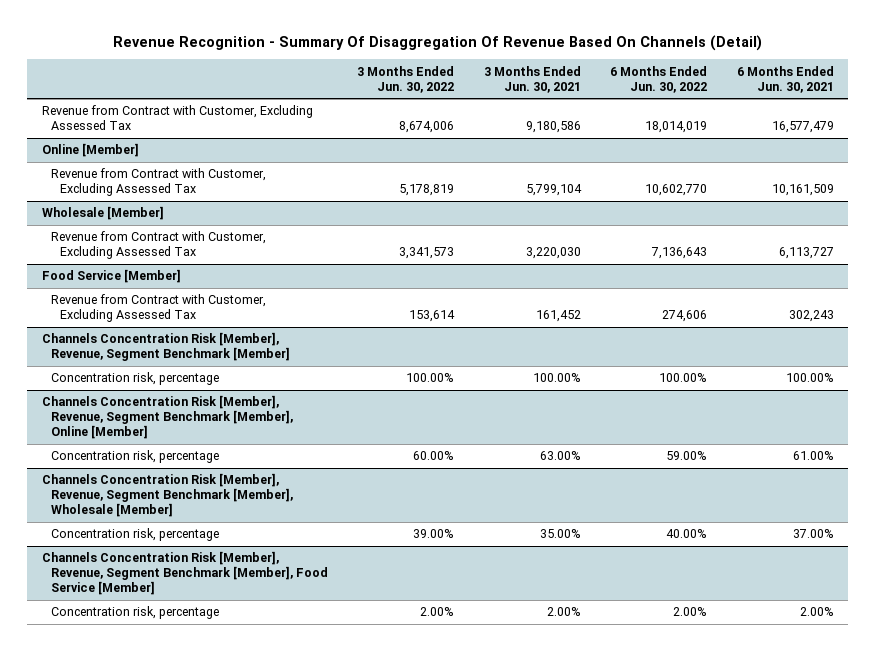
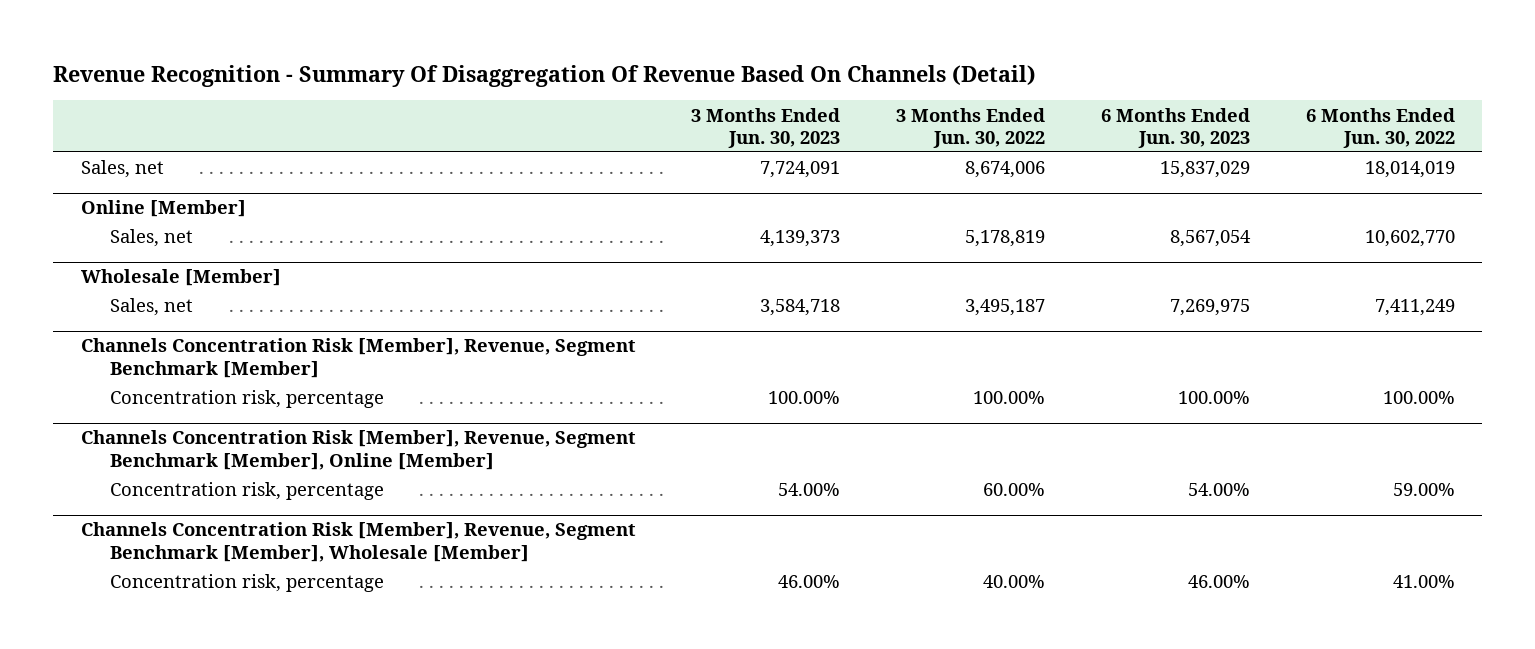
[483,65,581,93] 3 Months Ended Jun. 30, 2021 -> none
[736,65,834,93] 6 Months Ended Jun. 30, 2021 -> none
none -> [691,107,841,148] 3 Months Ended Jun. 30, 2023
none -> [1100,107,1250,148] 6 Months Ended Jun. 30, 2023
[41,105,313,131] Revenue from Contract with Customer, Excluding Assessed Tax -> [80,160,164,179] Sales, net
[50,168,266,197] Revenue from Contract with Customer, Excluding Assessed Tax -> [109,229,193,248] Sales, net
[50,231,266,260] Revenue from Contract with Customer, Excluding Assessed Tax -> none
[41,269,181,284] Food Service [Member] -> none
[50,294,266,323] Revenue from Contract with Customer, Excluding Assessed Tax -> none
none -> [109,298,193,317] Sales, net
[41,551,328,596] Channels Concentration Risk [Member], Revenue, Segment Benchmark [Member], Food Service [Member] -> none
[50,606,219,620] Concentration risk, percentage -> none
[413,529,455,539] 39.00% -> [983,575,1046,589] 40.00%
[666,529,708,539] 40.00% -> [1392,575,1455,589] 41.00%

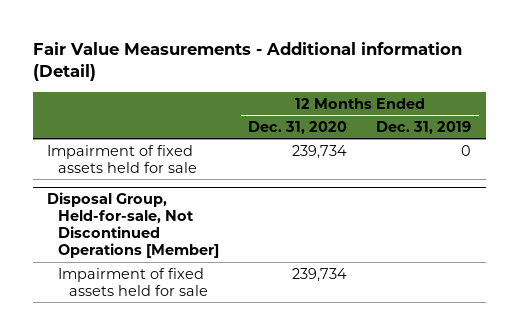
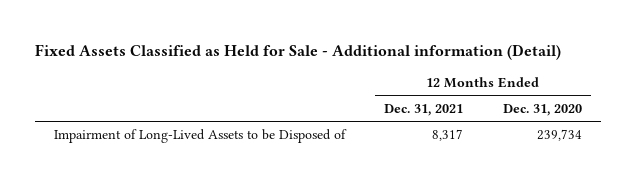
[32,42,462,82] Fair Value Measurements - Additional information (Detail) -> [34,44,561,61] Fixed Assets Classified as Held for Sale - Additional information (Detail)
[376,120,472,134] Dec. 31, 2019 -> none
none -> [384,103,464,116] Dec. 31, 2021
[47,192,220,259] Disposal Group, Held-for-sale, Not Discontinued Operations [Member] -> none
[58,267,208,296] Impairment of fixed assets held for sale -> none
[47,144,198,173] Impairment of fixed assets held for sale -> [54,129,348,144] Impairment of Long-Lived Assets to be Disposed of

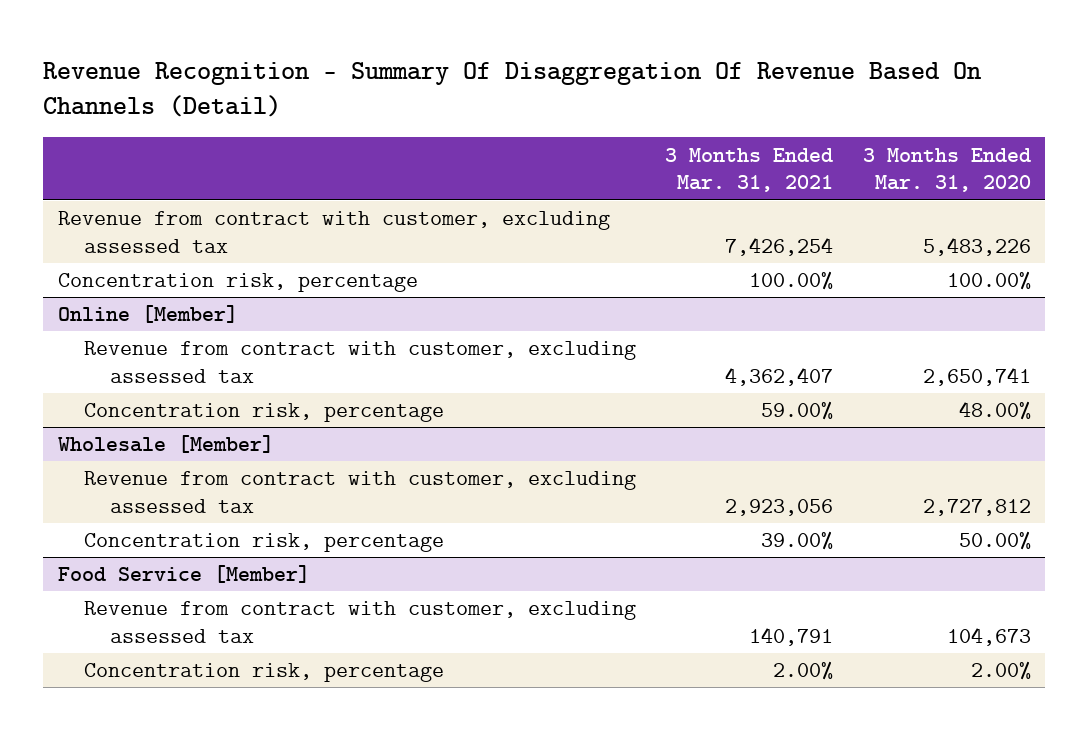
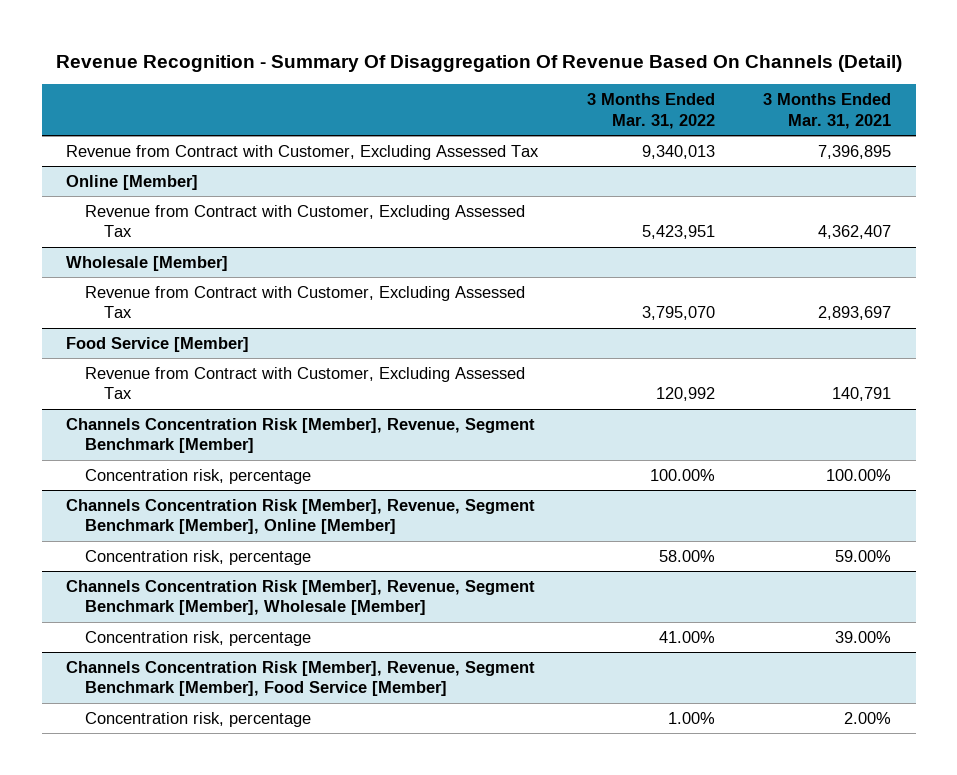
[862,147,1031,193] 3 Months Ended Mar. 31, 2020 -> none
none -> [586,92,715,129] 3 Months Ended Mar. 31, 2022
[57,273,418,293] Concentration risk, percentage -> none
[57,211,610,254] Revenue from contract with customer, excluding assessed tax -> [66,144,540,160] Revenue from Contract with Customer, Excluding Assessed Tax
[725,237,834,257] 7,426,254 -> [818,144,892,159] 7,396,895
[84,403,445,423] Concentration risk, percentage -> none
[84,341,637,384] Revenue from contract with customer, excluding assessed tax -> [85,204,526,238] Revenue from Contract with Customer, Excluding Assessed Tax
[84,533,445,553] Concentration risk, percentage -> none
[84,471,637,514] Revenue from contract with customer, excluding assessed tax -> [85,285,526,319] Revenue from Contract with Customer, Excluding Assessed Tax
[725,499,834,517] 2,923,056 -> [818,306,892,321] 2,893,697
[84,601,637,644] Revenue from contract with customer, excluding assessed tax -> [85,366,526,400] Revenue from Contract with Customer, Excluding Assessed Tax
none -> [66,417,536,454] Channels Concentration Risk [Member], Revenue, Segment Benchmark [Member]
none -> [85,468,312,484] Concentration risk, percentage
none -> [66,498,536,535] Channels Concentration Risk [Member], Revenue, Segment Benchmark [Member], Online [Member]
none -> [85,549,312,565] Concentration risk, percentage
none -> [66,579,536,616] Channels Concentration Risk [Member], Revenue, Segment Benchmark [Member], Wholesale [Member]
none -> [85,630,312,646] Concentration risk, percentage
none -> [66,660,536,697] Channels Concentration Risk [Member], Revenue, Segment Benchmark [Member], Food Service [Member]

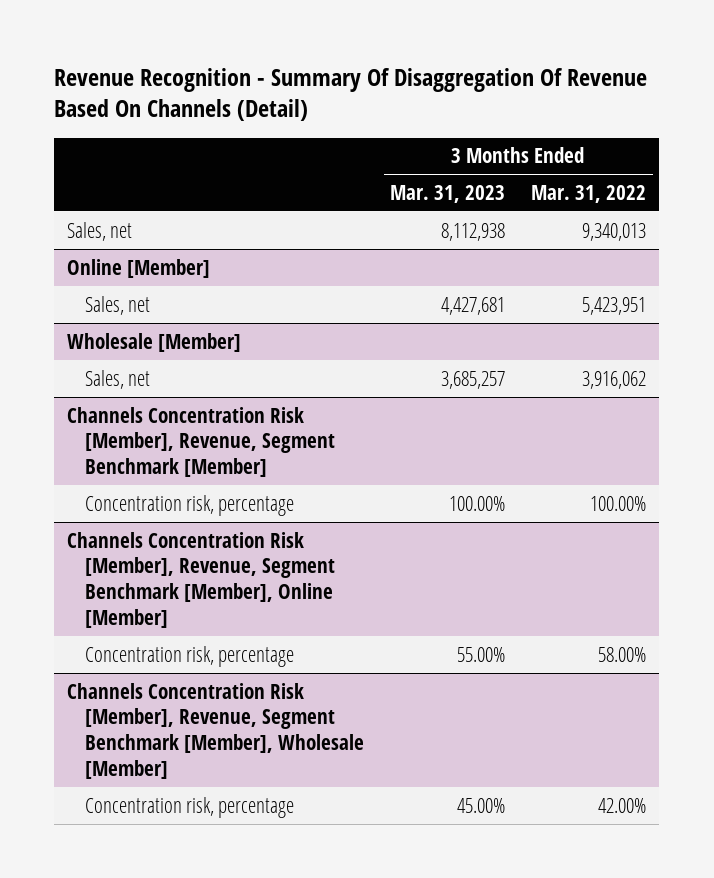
[763,92,892,129] 3 Months Ended Mar. 31, 2021 -> none
none -> [390,184,506,203] Mar. 31, 2023
[66,144,540,160] Revenue from Contract with Customer, Excluding Assessed Tax -> [67,221,133,241] Sales, net
[85,204,526,238] Revenue from Contract with Customer, Excluding Assessed Tax -> [85,295,151,315] Sales, net
[85,285,526,319] Revenue from Contract with Customer, Excluding Assessed Tax -> none
[66,336,250,352] Food Service [Member] -> none
[85,366,526,400] Revenue from Contract with Customer, Excluding Assessed Tax -> none
none -> [85,369,151,389] Sales, net
[66,660,536,697] Channels Concentration Risk [Member], Revenue, Segment Benchmark [Member], Food Service [Member] -> none
[85,711,312,727] Concentration risk, percentage -> none
[658,630,715,643] 41.00% -> [598,797,647,813] 42.00%

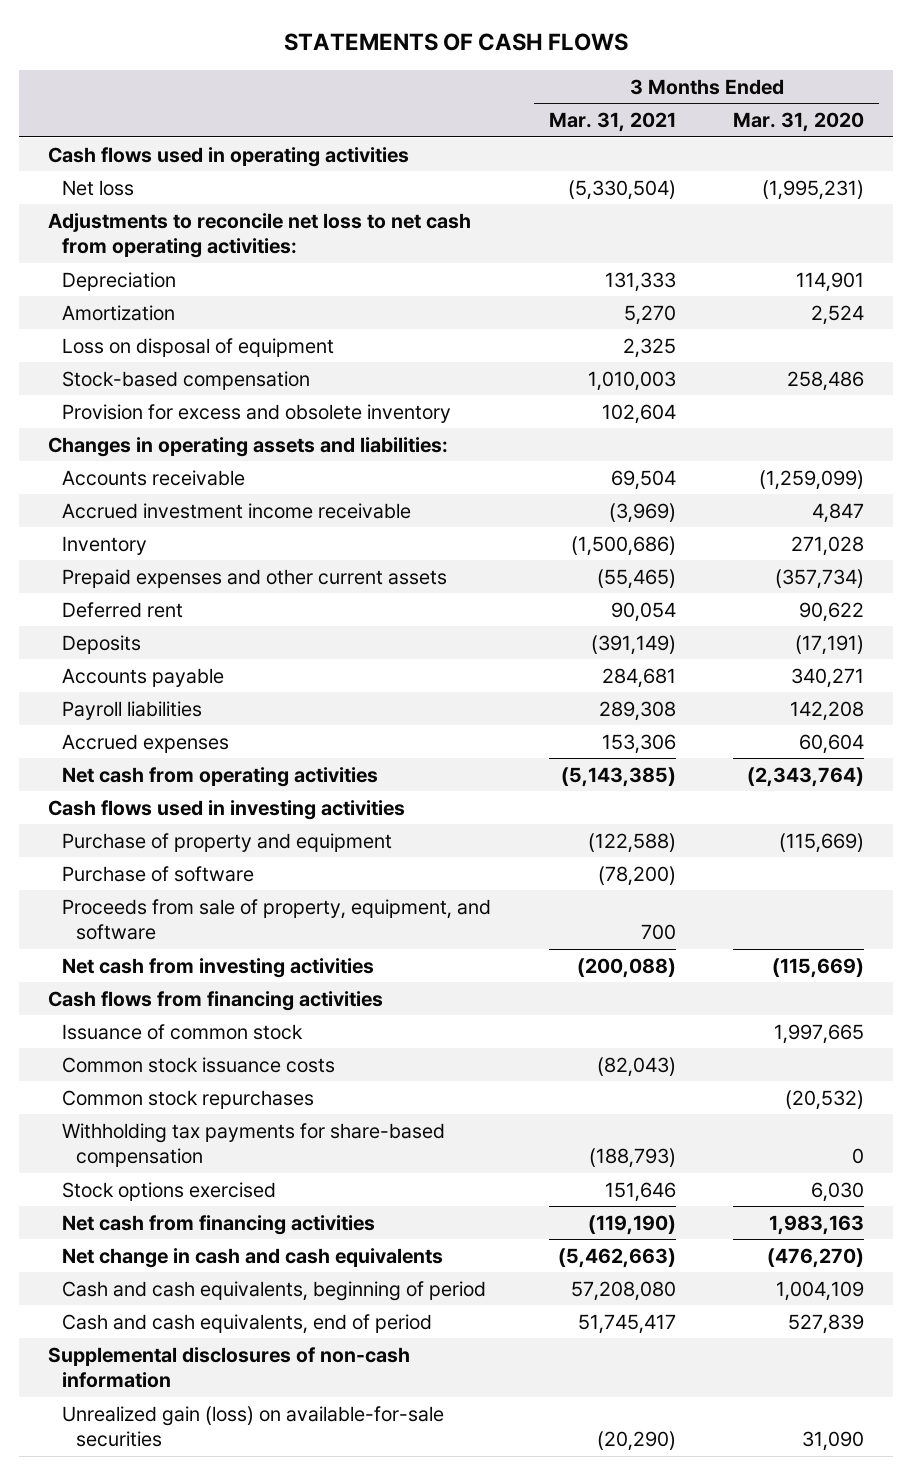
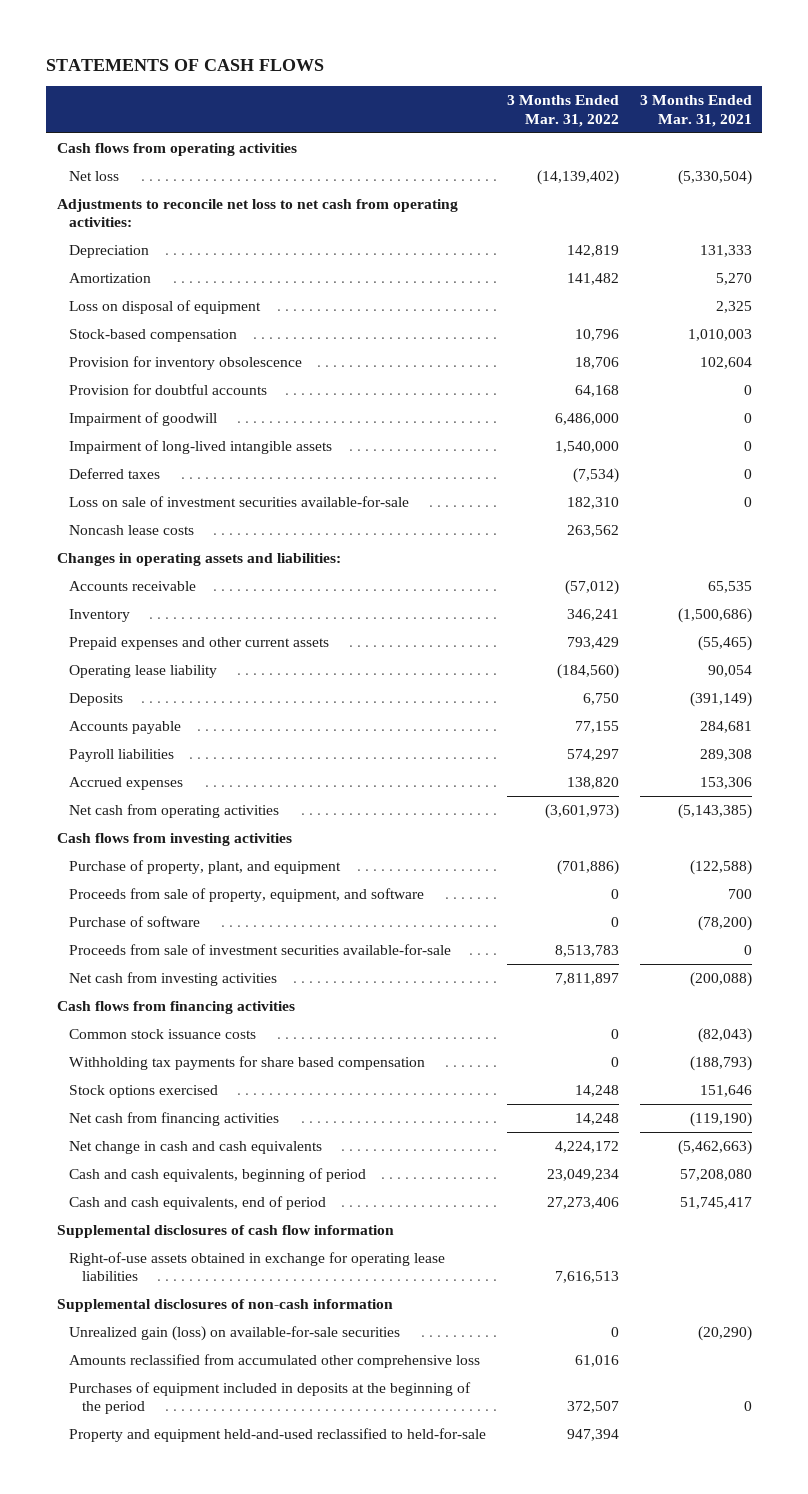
[733,112,865,133] Mar. 31, 2020 -> none
none -> [507,95,620,127] 3 Months Ended Mar. 31, 2022
[48,146,410,167] Cash flows used in operating activities -> [56,143,297,157] Cash flows from operating activities
[62,403,452,423] Provision for excess and obsolete inventory -> [69,356,303,371] Provision for inventory obsolescence
none -> [69,384,268,396] Provision for doubtful accounts
none -> [69,412,218,427] Impairment of goodwill
none -> [69,440,333,455] Impairment of long-lived intangible assets
none -> [69,468,161,480] Deferred taxes
none -> [69,496,410,508] Loss on sale of investment securities available-for-sale
none -> [69,525,195,536] Noncash lease costs
[62,502,412,519] Accrued investment income receivable -> none
[610,469,676,490] 69,504 -> [707,581,752,594] 65,535
[62,601,184,618] Deferred rent -> [69,665,218,679] Operating lease liability
[48,799,406,820] Cash flows used in investing activities -> [56,833,292,847] Cash flows from investing activities
[62,832,393,852] Purchase of property and equipment -> [69,860,342,875] Purchase of property, plant, and equipment
[62,865,255,882] Purchase of software -> [69,916,201,928] Purchase of software
none -> [69,944,452,956] Proceeds from sale of investment securities available-for-sale
[62,1023,304,1040] Issuance of common stock -> none
[62,1089,315,1109] Common stock repurchases -> none
[62,1122,446,1168] Withholding tax payments for share-based compensation -> [69,1056,426,1071] Withholding tax payments for share based compensation
none -> [56,1225,394,1239] Supplemental disclosures of cash flow information
none -> [69,1252,446,1282] Right-of-use assets obtained in exchange for operating lease liabilities
none -> [69,1354,481,1369] Amounts reclassified from accumulated other comprehensive loss
none -> [69,1382,472,1415] Purchases of equipment included in deposits at the beginning of the period
none -> [69,1428,487,1443] Property and equipment held-and-used reclassified to held-for-sale

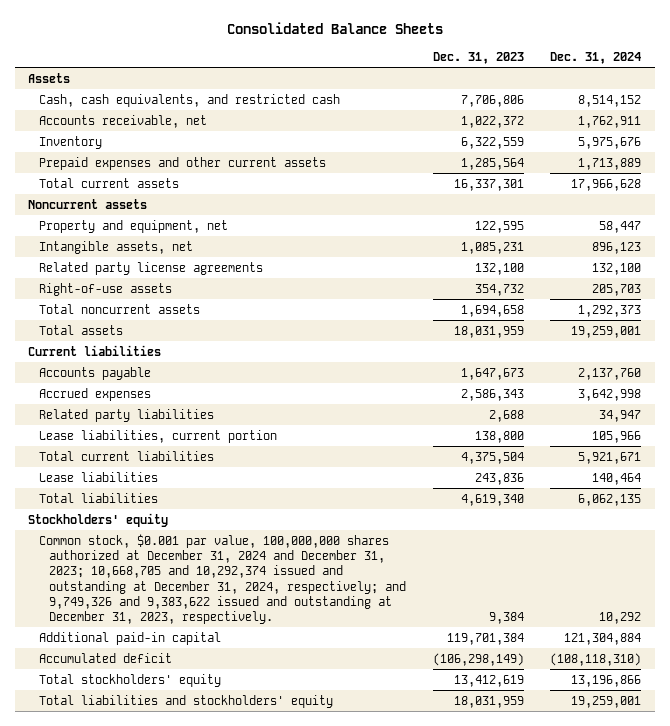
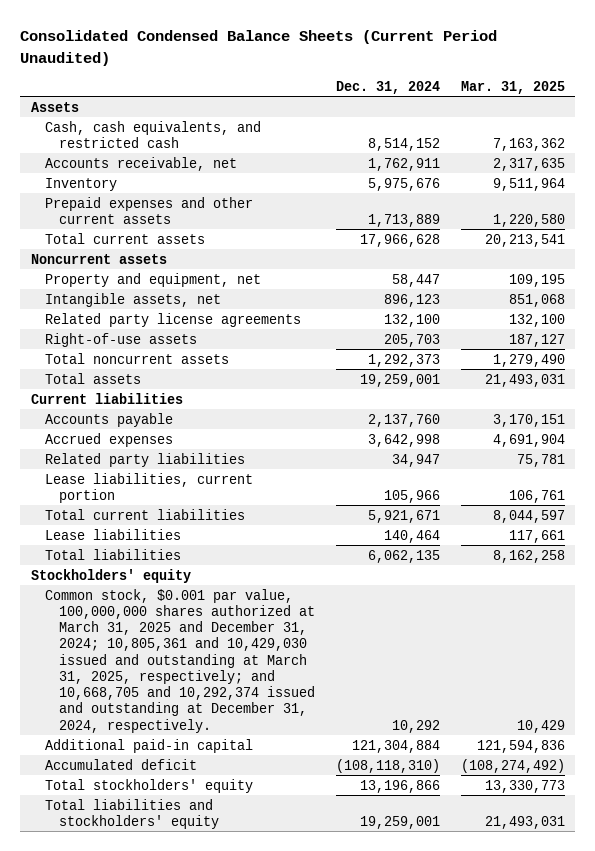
[226,21,443,34] Consolidated Balance Sheets -> [20,30,498,66] Consolidated Condensed Balance Sheets (Current Period Unaudited)
[432,51,524,64] Dec. 31, 2023 -> none
none -> [460,80,565,94] Mar. 31, 2025
[38,533,406,624] Common stock, $0.001 par value, 100,000,000 shares authorized at December 31, 2024 and December 31, 2023; 10,668,705 and 10,292,374 issued and outstanding at December 31, 2024, respectively; and 9,749,326 and 9,383,622 issued and outstanding at December 31, 2023, respectively. -> [44,588,315,733] Common stock, $0.001 par value, 100,000,000 shares authorized at March 31, 2025 and December 31, 2024; 10,805,361 and 10,429,030 issued and outstanding at March 31, 2025, respectively; and 10,668,705 and 10,292,374 issued and outstanding at December 31, 2024, respectively.

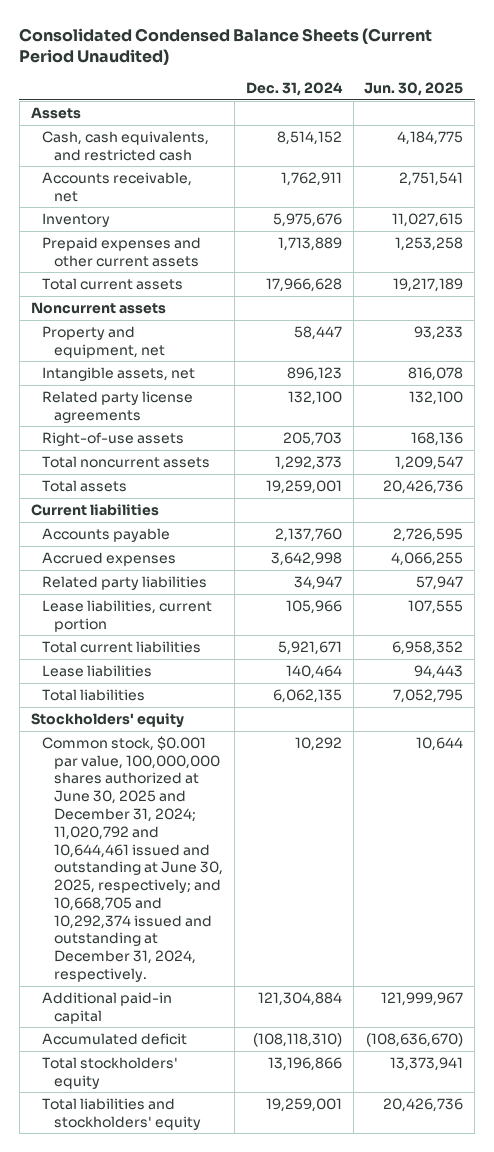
[460,80,565,94] Mar. 31, 2025 -> none
none -> [364,81,464,96] Jun. 30, 2025
[44,588,315,733] Common stock, $0.001 par value, 100,000,000 shares authorized at March 31, 2025 and December 31, 2024; 10,805,361 and 10,429,030 issued and outstanding at March 31, 2025, respectively; and 10,668,705 and 10,292,374 issued and outstanding at December 31, 2024, respectively. -> [42,735,224,982] Common stock, $0.001 par value, 100,000,000 shares authorized at June 30, 2025 and December 31, 2024; 11,020,792 and 10,644,461 issued and outstanding at June 30, 2025, respectively; and 10,668,705 and 10,292,374 issued and outstanding at December 31, 2024, respectively.

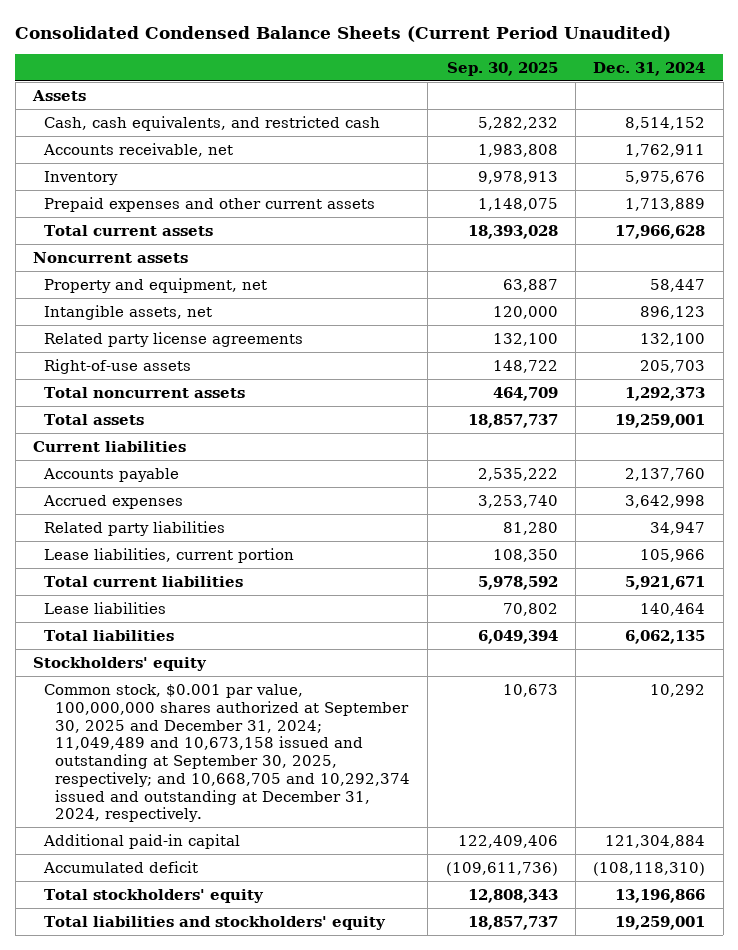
[364,81,464,96] Jun. 30, 2025 -> none
none -> [446,61,558,76] Sep. 30, 2025
[42,735,224,982] Common stock, $0.001 par value, 100,000,000 shares authorized at June 30, 2025 and December 31, 2024; 11,020,792 and 10,644,461 issued and outstanding at June 30, 2025, respectively; and 10,668,705 and 10,292,374 issued and outstanding at December 31, 2024, respectively. -> [44,684,411,823] Common stock, $0.001 par value, 100,000,000 shares authorized at September 30, 2025 and December 31, 2024; 11,049,489 and 10,673,158 issued and outstanding at September 30, 2025, respectively; and 10,668,705 and 10,292,374 issued and outstanding at December 31, 2024, respectively.

